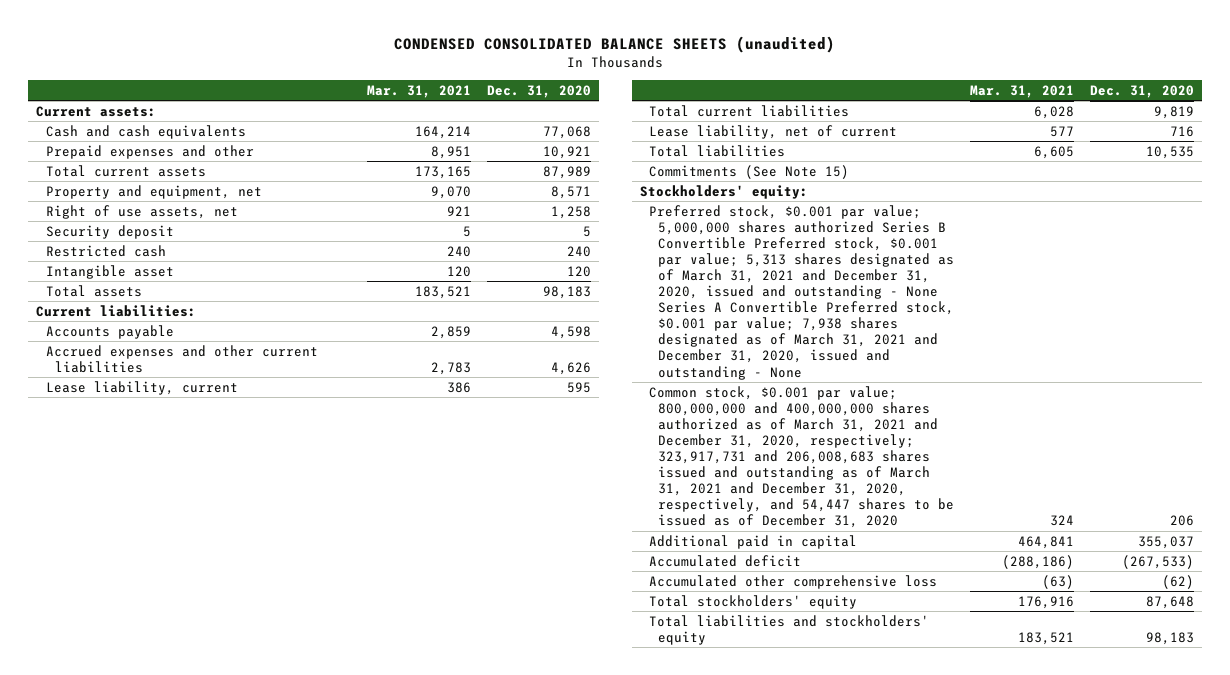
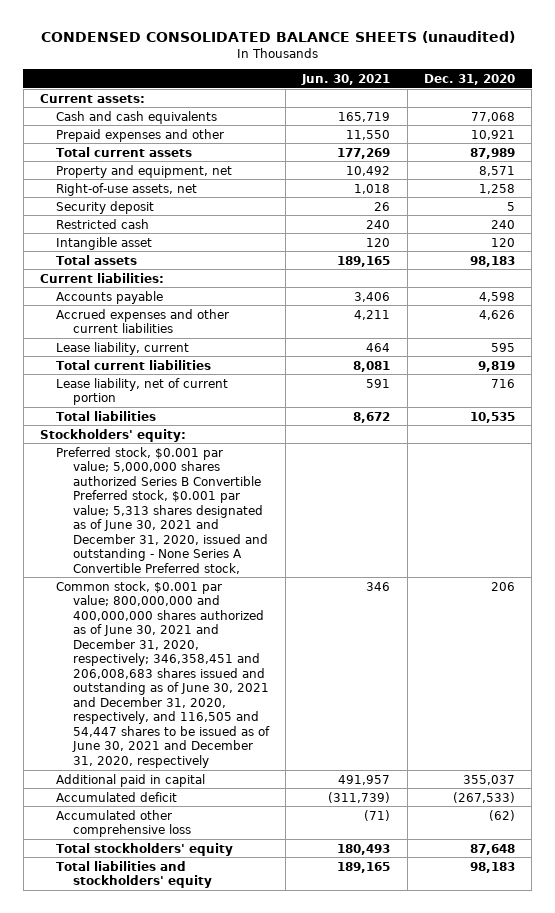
[366,84,471,98] Mar. 31, 2021 -> none
none -> [301,73,391,85] Jun. 30, 2021
[45,204,238,219] Right of use assets, net -> [56,182,198,196] Right-of-use assets, net
[649,124,898,139] Lease liability, net of current -> [56,377,229,406] Lease liability, net of current portion
[649,164,850,179] Commitments (See Note 15) -> none
[649,204,955,380] Preferred stock, $0.001 par value; 5,000,000 shares authorized Series B Convertible Preferred stock, $0.001 par value; 5,313 shares designated as of March 31, 2021 and December 31, 2020, issued and outstanding - None Series A Convertible Preferred stock, $0.001 par value; 7,938 shares designated as of March 31, 2021 and December 31, 2020, issued and outstanding - None -> [56,446,268,574] Preferred stock, $0.001 par value; 5,000,000 shares authorized Series B Convertible Preferred stock, $0.001 par value; 5,313 shares designated as of June 30, 2021 and December 31, 2020, issued and outstanding - None Series A Convertible Preferred stock,
[649,385,955,529] Common stock, $0.001 par value; 800,000,000 and 400,000,000 shares authorized as of March 31, 2021 and December 31, 2020, respectively; 323,917,731 and 206,008,683 shares issued and outstanding as of March 31, 2021 and December 31, 2020, respectively, and 54,447 shares to be issued as of December 31, 2020 -> [56,580,270,768] Common stock, $0.001 par value; 800,000,000 and 400,000,000 shares authorized as of June 30, 2021 and December 31, 2020, respectively; 346,358,451 and 206,008,683 shares issued and outstanding as of June 30, 2021 and December 31, 2020, respectively, and 116,505 and 54,447 shares to be issued as of June 30, 2021 and December 31, 2020, respectively

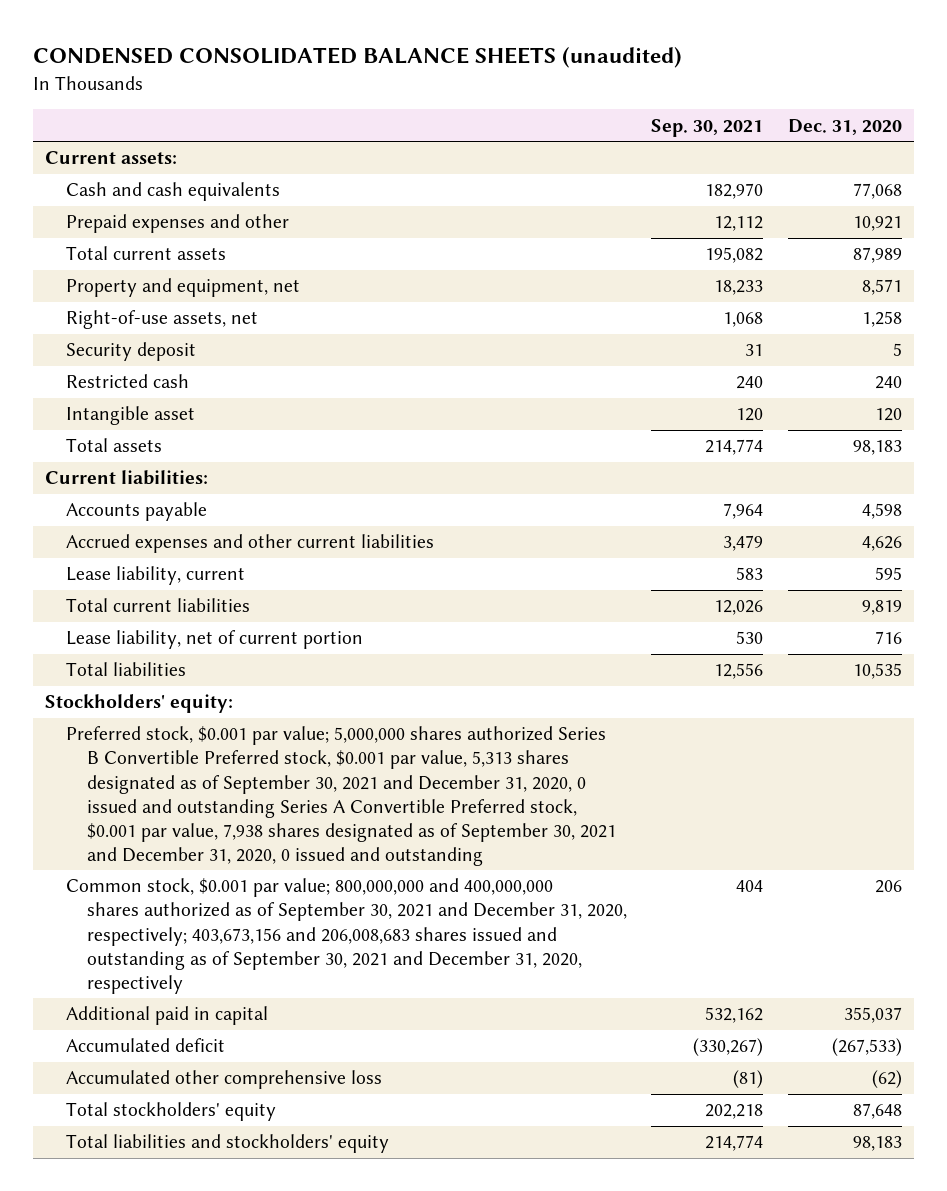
[301,73,391,85] Jun. 30, 2021 -> none
none -> [651,118,764,137] Sep. 30, 2021
[56,446,268,574] Preferred stock, $0.001 par value; 5,000,000 shares authorized Series B Convertible Preferred stock, $0.001 par value; 5,313 shares designated as of June 30, 2021 and December 31, 2020, issued and outstanding - None Series A Convertible Preferred stock, -> [66,726,616,866] Preferred stock, $0.001 par value; 5,000,000 shares authorized Series B Convertible Preferred stock, $0.001 par value, 5,313 shares designated as of September 30, 2021 and December 31, 2020, 0 issued and outstanding Series A Convertible Preferred stock, $0.001 par value, 7,938 shares designated as of September 30, 2021 and December 31, 2020, 0 issued and outstanding
[56,580,270,768] Common stock, $0.001 par value; 800,000,000 and 400,000,000 shares authorized as of June 30, 2021 and December 31, 2020, respectively; 346,358,451 and 206,008,683 shares issued and outstanding as of June 30, 2021 and December 31, 2020, respectively, and 116,505 and 54,447 shares to be issued as of June 30, 2021 and December 31, 2020, respectively -> [66,878,627,994] Common stock, $0.001 par value; 800,000,000 and 400,000,000 shares authorized as of September 30, 2021 and December 31, 2020, respectively; 403,673,156 and 206,008,683 shares issued and outstanding as of September 30, 2021 and December 31, 2020, respectively

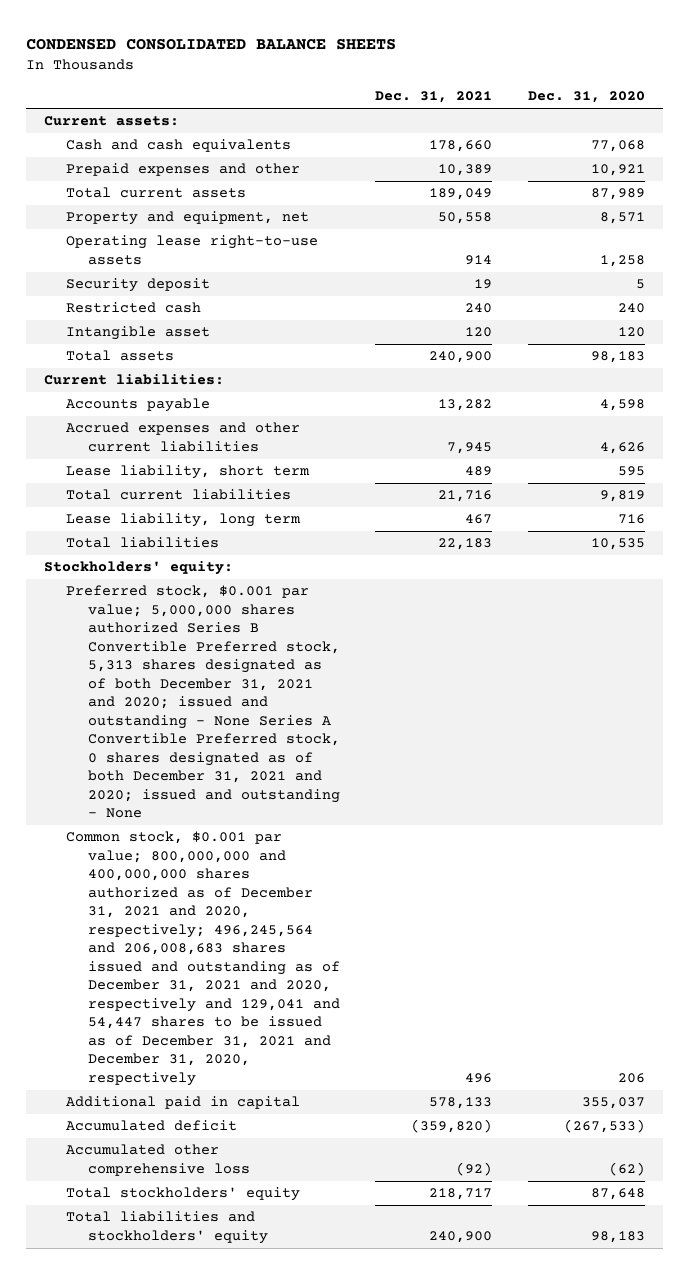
[32,47,682,69] CONDENSED CONSOLIDATED BALANCE SHEETS (unaudited) -> [26,38,397,51] CONDENSED CONSOLIDATED BALANCE SHEETS
[651,118,764,137] Sep. 30, 2021 -> none
none -> [375,91,493,104] Dec. 31, 2021
[66,310,259,330] Right-of-use assets, net -> [66,235,319,265] Operating lease right-to-use assets
[66,566,246,586] Lease liability, current -> [66,465,311,480] Lease liability, short term
[66,630,364,650] Lease liability, net of current portion -> [66,513,302,528] Lease liability, long term
[66,726,616,866] Preferred stock, $0.001 par value; 5,000,000 shares authorized Series B Convertible Preferred stock, $0.001 par value, 5,313 shares designated as of September 30, 2021 and December 31, 2020, 0 issued and outstanding Series A Convertible Preferred stock, $0.001 par value, 7,938 shares designated as of September 30, 2021 and December 31, 2020, 0 issued and outstanding -> [66,585,341,819] Preferred stock, $0.001 par value; 5,000,000 shares authorized Series B Convertible Preferred stock, 5,313 shares designated as of both December 31, 2021 and 2020; issued and outstanding - None Series A Convertible Preferred stock, 0 shares designated as of both December 31, 2021 and 2020; issued and outstanding - None
[66,878,627,994] Common stock, $0.001 par value; 800,000,000 and 400,000,000 shares authorized as of September 30, 2021 and December 31, 2020, respectively; 403,673,156 and 206,008,683 shares issued and outstanding as of September 30, 2021 and December 31, 2020, respectively -> [66,831,341,1086] Common stock, $0.001 par value; 800,000,000 and 400,000,000 shares authorized as of December 31, 2021 and 2020, respectively; 496,245,564 and 206,008,683 shares issued and outstanding as of December 31, 2021 and 2020, respectively and 129,041 and 54,447 shares to be issued as of December 31, 2021 and December 31, 2020, respectively

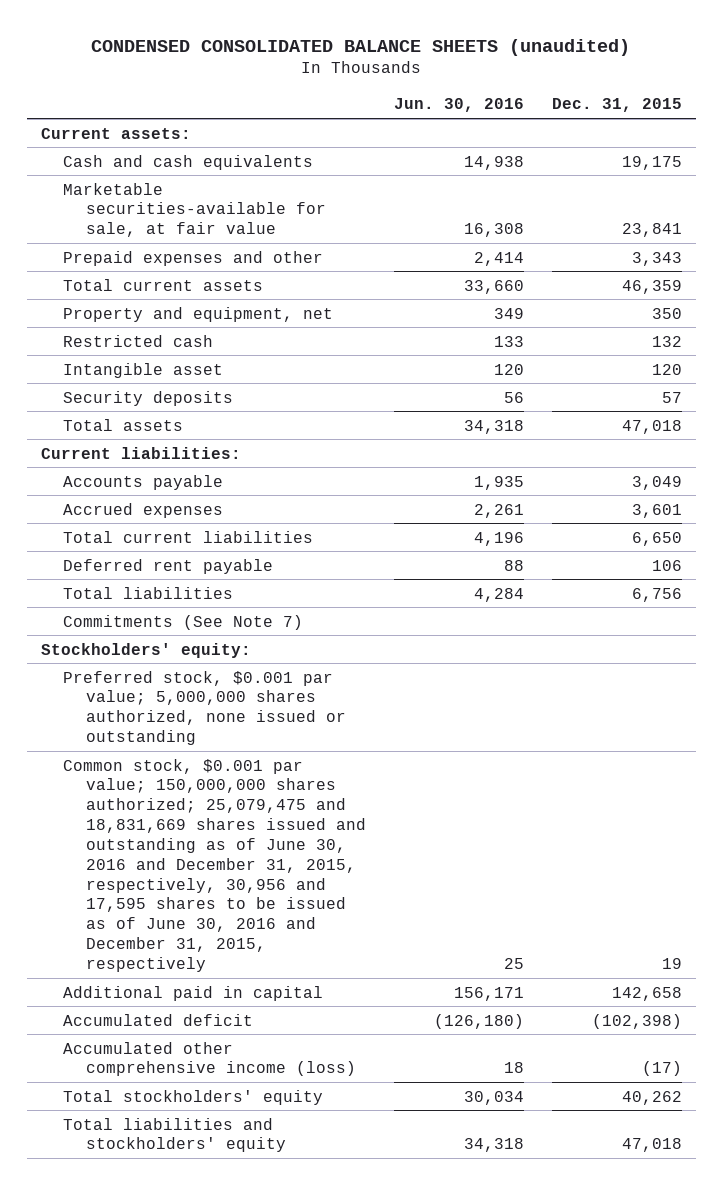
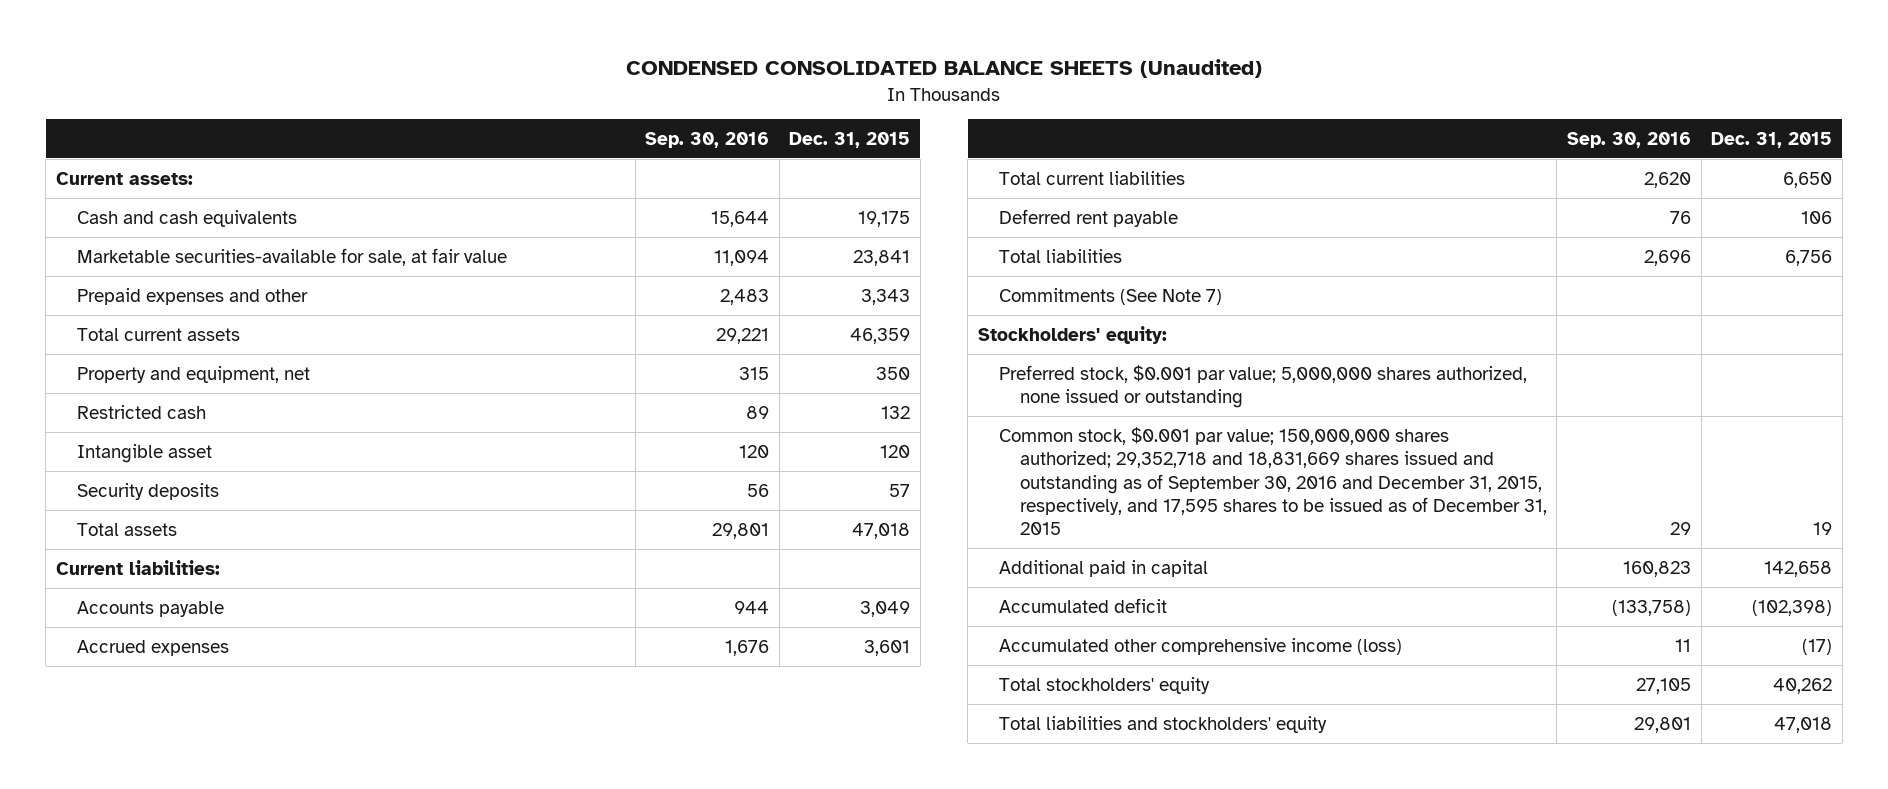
[91,38,631,56] CONDENSED CONSOLIDATED BALANCE SHEETS (unaudited) -> [625,59,1262,79] CONDENSED CONSOLIDATED BALANCE SHEETS (Unaudited)
[394,98,525,113] Jun. 30, 2016 -> none
none -> [645,132,770,149] Sep. 30, 2016
[63,758,367,972] Common stock, $0.001 par value; 150,000,000 shares authorized; 25,079,475 and 18,831,669 shares issued and outstanding as of June 30, 2016 and December 31, 2015, respectively, 30,956 and 17,595 shares to be issued as of June 30, 2016 and December 31, 2015, respectively -> [998,426,1547,536] Common stock, $0.001 par value; 150,000,000 shares authorized; 29,352,718 and 18,831,669 shares issued and outstanding as of September 30, 2016 and December 31, 2015, respectively, and 17,595 shares to be issued as of December 31, 2015

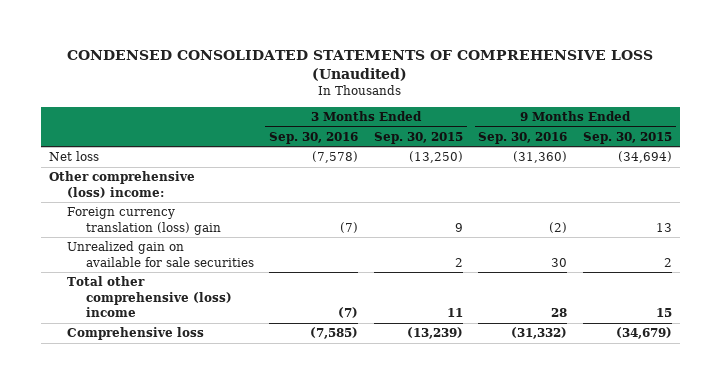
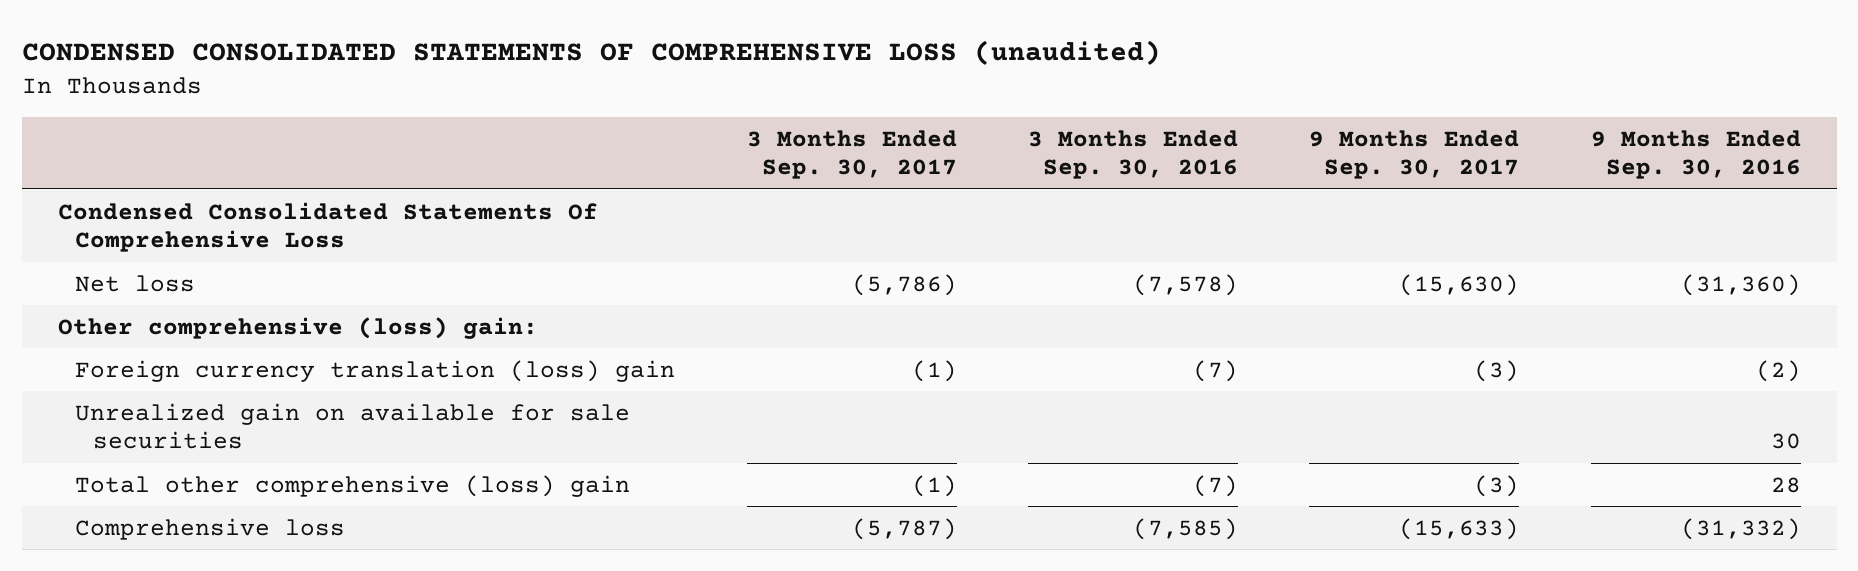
[67,49,654,81] CONDENSED CONSOLIDATED STATEMENTS OF COMPREHENSIVE LOSS (Unaudited) -> [21,39,1161,65] CONDENSED CONSOLIDATED STATEMENTS OF COMPREHENSIVE LOSS (unaudited)
[373,131,463,144] Sep. 30, 2015 -> none
[583,131,673,144] Sep. 30, 2015 -> none
none -> [746,129,957,180] 3 Months Ended Sep. 30, 2017
none -> [1309,129,1520,180] 9 Months Ended Sep. 30, 2017
none -> [57,201,598,253] Condensed Consolidated Statements Of Comprehensive Loss
[48,171,195,198] Other comprehensive (loss) income: -> [57,316,538,339] Other comprehensive (loss) gain:
[67,276,232,318] Total other comprehensive (loss) income -> [75,474,631,497] Total other comprehensive (loss) gain

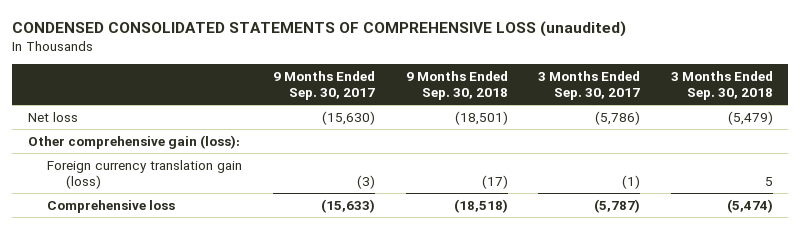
[1028,129,1239,180] 3 Months Ended Sep. 30, 2016 -> none
[1590,129,1801,180] 9 Months Ended Sep. 30, 2016 -> none
none -> [405,71,508,100] 9 Months Ended Sep. 30, 2018
none -> [671,71,774,100] 3 Months Ended Sep. 30, 2018
[57,201,598,253] Condensed Consolidated Statements Of Comprehensive Loss -> none
[75,402,631,450] Unrealized gain on available for sale securities -> none
[75,474,631,497] Total other comprehensive (loss) gain -> none
[57,316,538,339] Other comprehensive (loss) gain: -> [27,134,240,149] Other comprehensive gain (loss):
[75,359,676,382] Foreign currency translation (loss) gain -> [47,159,243,189] Foreign currency translation gain (loss)

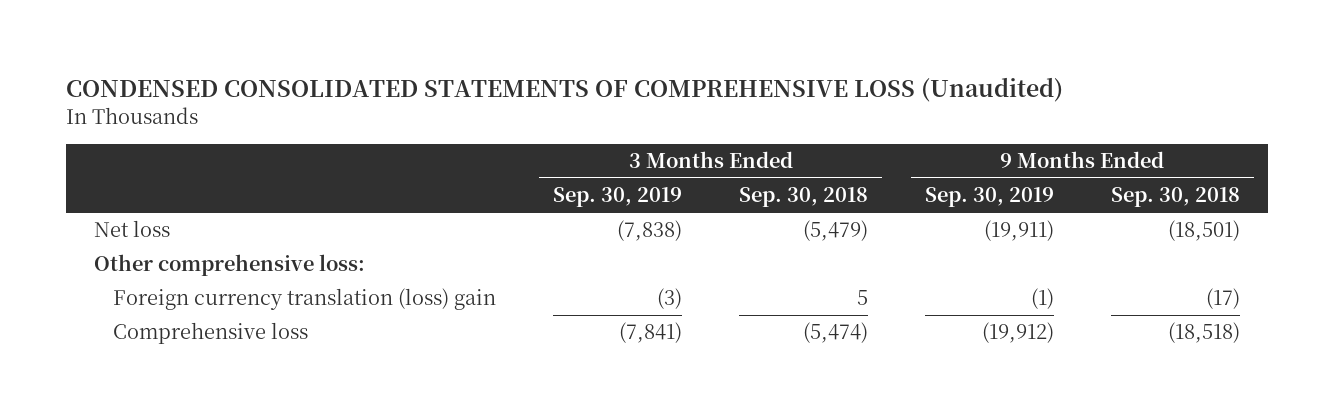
[12,21,627,38] CONDENSED CONSOLIDATED STATEMENTS OF COMPREHENSIVE LOSS (unaudited) -> [65,76,1063,102] CONDENSED CONSOLIDATED STATEMENTS OF COMPREHENSIVE LOSS (Unaudited)
[272,71,375,100] 9 Months Ended Sep. 30, 2017 -> none
[538,71,641,100] 3 Months Ended Sep. 30, 2017 -> none
none -> [553,187,683,208] Sep. 30, 2019
none -> [924,187,1054,208] Sep. 30, 2019
[27,134,240,149] Other comprehensive gain (loss): -> [94,254,366,277] Other comprehensive loss:
[47,159,243,189] Foreign currency translation gain (loss) -> [113,288,497,311] Foreign currency translation (loss) gain

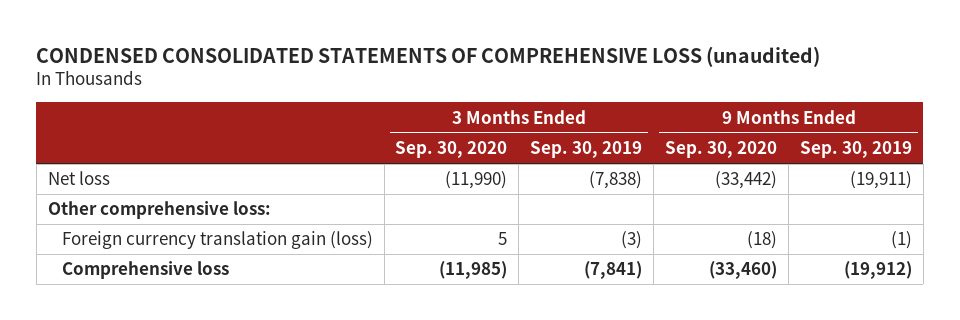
[65,76,1063,102] CONDENSED CONSOLIDATED STATEMENTS OF COMPREHENSIVE LOSS (Unaudited) -> [36,45,821,67] CONDENSED CONSOLIDATED STATEMENTS OF COMPREHENSIVE LOSS (unaudited)
[739,187,869,208] Sep. 30, 2018 -> none
[1110,187,1240,208] Sep. 30, 2018 -> none
none -> [395,141,508,159] Sep. 30, 2020
none -> [665,141,778,159] Sep. 30, 2020
[113,288,497,311] Foreign currency translation (loss) gain -> [61,231,373,250] Foreign currency translation gain (loss)

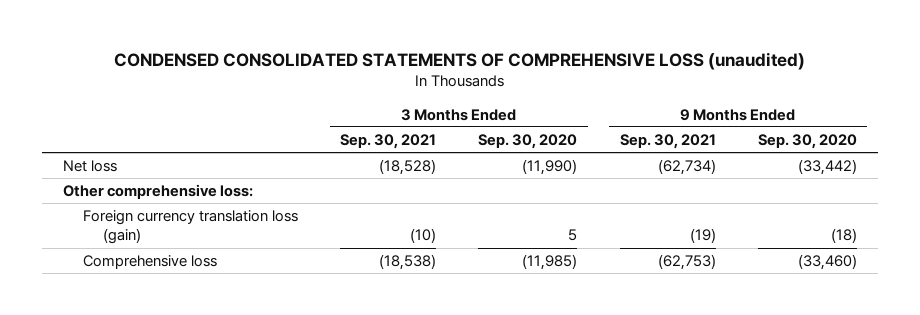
[530,141,643,159] Sep. 30, 2019 -> none
[799,141,912,159] Sep. 30, 2019 -> none
none -> [340,134,437,150] Sep. 30, 2021
none -> [619,134,716,150] Sep. 30, 2021
[61,231,373,250] Foreign currency translation gain (loss) -> [83,210,299,245] Foreign currency translation loss (gain)

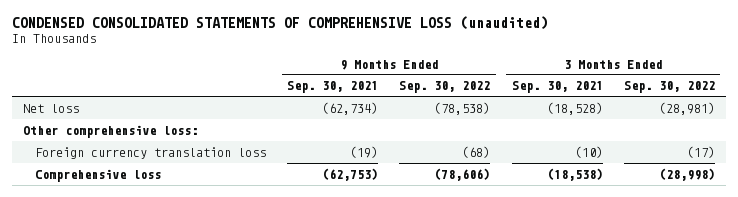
[478,134,578,150] Sep. 30, 2020 -> none
[757,134,857,150] Sep. 30, 2020 -> none
none -> [399,81,491,94] Sep. 30, 2022
none -> [623,81,715,94] Sep. 30, 2022
[83,210,299,245] Foreign currency translation loss (gain) -> [34,146,266,159] Foreign currency translation loss

